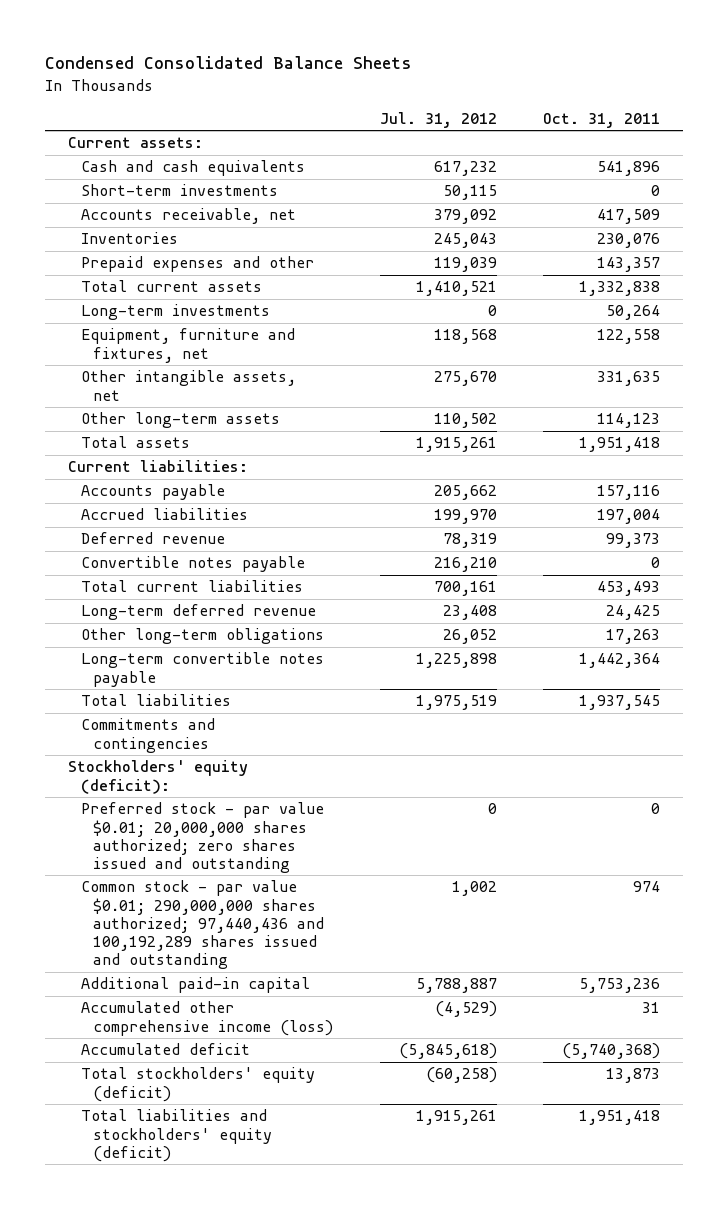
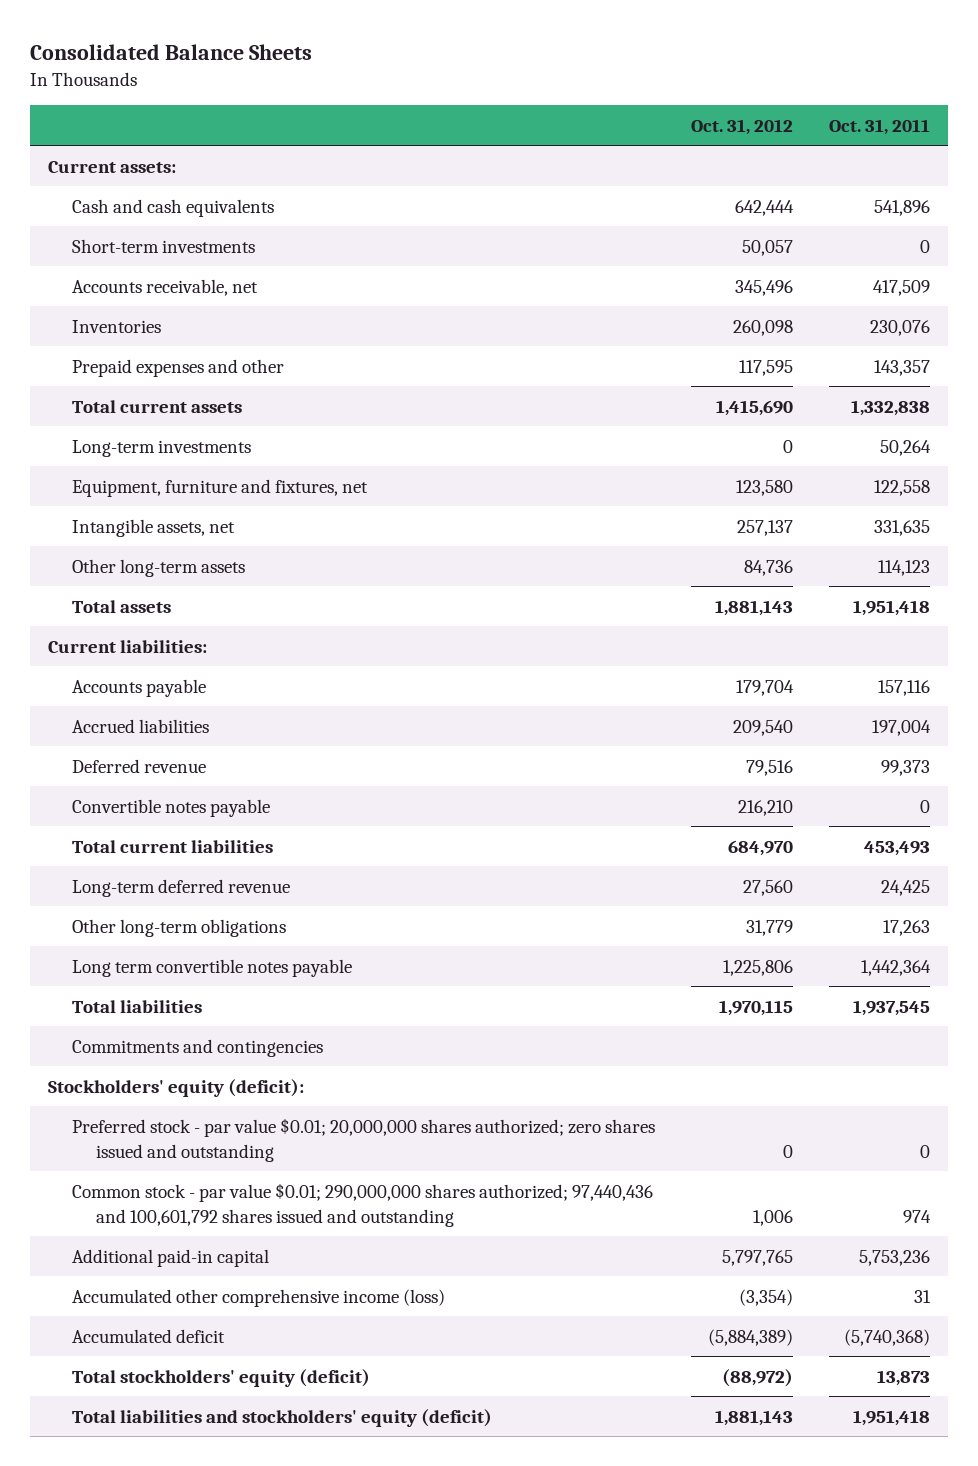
[44,56,412,70] Condensed Consolidated Balance Sheets -> [29,43,312,60] Consolidated Balance Sheets
[379,111,497,128] Jul. 31, 2012 -> none
none -> [690,118,793,135] Oct. 31, 2012
[80,370,296,401] Other intangible assets, net -> [71,518,235,537] Intangible assets, net
[80,652,324,687] Long-term convertible notes payable -> [71,958,352,977] Long term convertible notes payable
[80,880,325,970] Common stock - par value $0.01; 290,000,000 shares authorized; 97,440,436 and 100,192,289 shares issued and outstanding -> [71,1182,653,1227] Common stock - par value $0.01; 290,000,000 shares authorized; 97,440,436 and 100,601,792 shares issued and outstanding

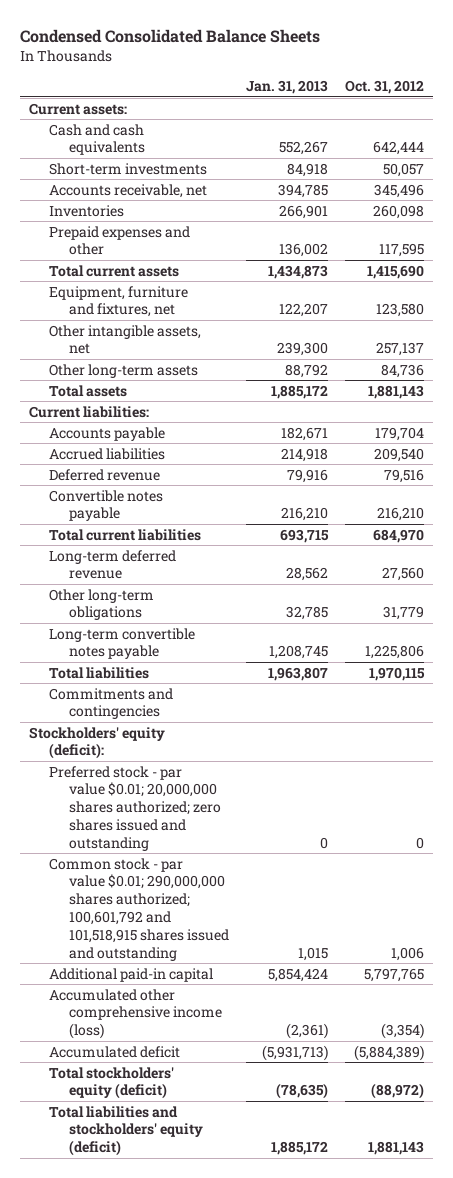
[29,43,312,60] Consolidated Balance Sheets -> [20,29,321,44] Condensed Consolidated Balance Sheets
[829,118,931,135] Oct. 31, 2011 -> none
none -> [246,79,329,94] Jan. 31, 2013
[71,439,251,457] Long-term investments -> none
[71,518,235,537] Intangible assets, net -> [48,324,201,355] Other intangible assets, net
[71,958,352,977] Long term convertible notes payable -> [48,627,195,660] Long-term convertible notes payable
[71,1182,653,1227] Common stock - par value $0.01; 290,000,000 shares authorized; 97,440,436 and 100,601,792 shares issued and outstanding -> [48,857,229,961] Common stock - par value $0.01; 290,000,000 shares authorized; 100,601,792 and 101,518,915 shares issued and outstanding

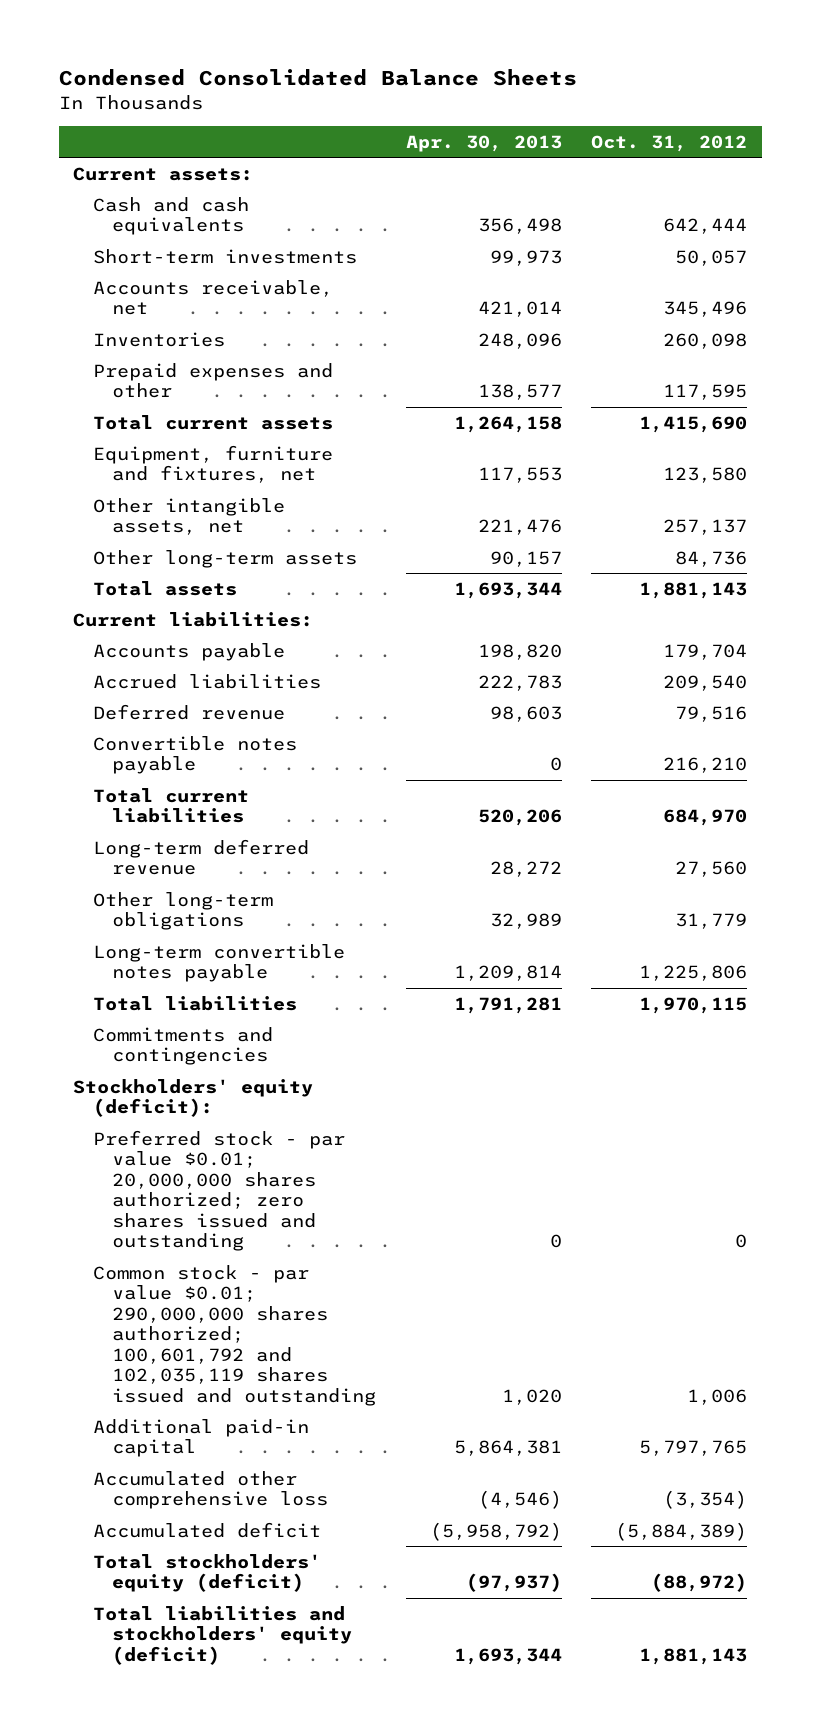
[246,79,329,94] Jan. 31, 2013 -> none
none -> [405,134,562,152] Apr. 30, 2013
[48,857,229,961] Common stock - par value $0.01; 290,000,000 shares authorized; 100,601,792 and 101,518,915 shares issued and outstanding -> [92,1264,376,1406] Common stock - par value $0.01; 290,000,000 shares authorized; 100,601,792 and 102,035,119 shares issued and outstanding
[48,988,222,1040] Accumulated other comprehensive income (loss) -> [92,1470,328,1510] Accumulated other comprehensive loss

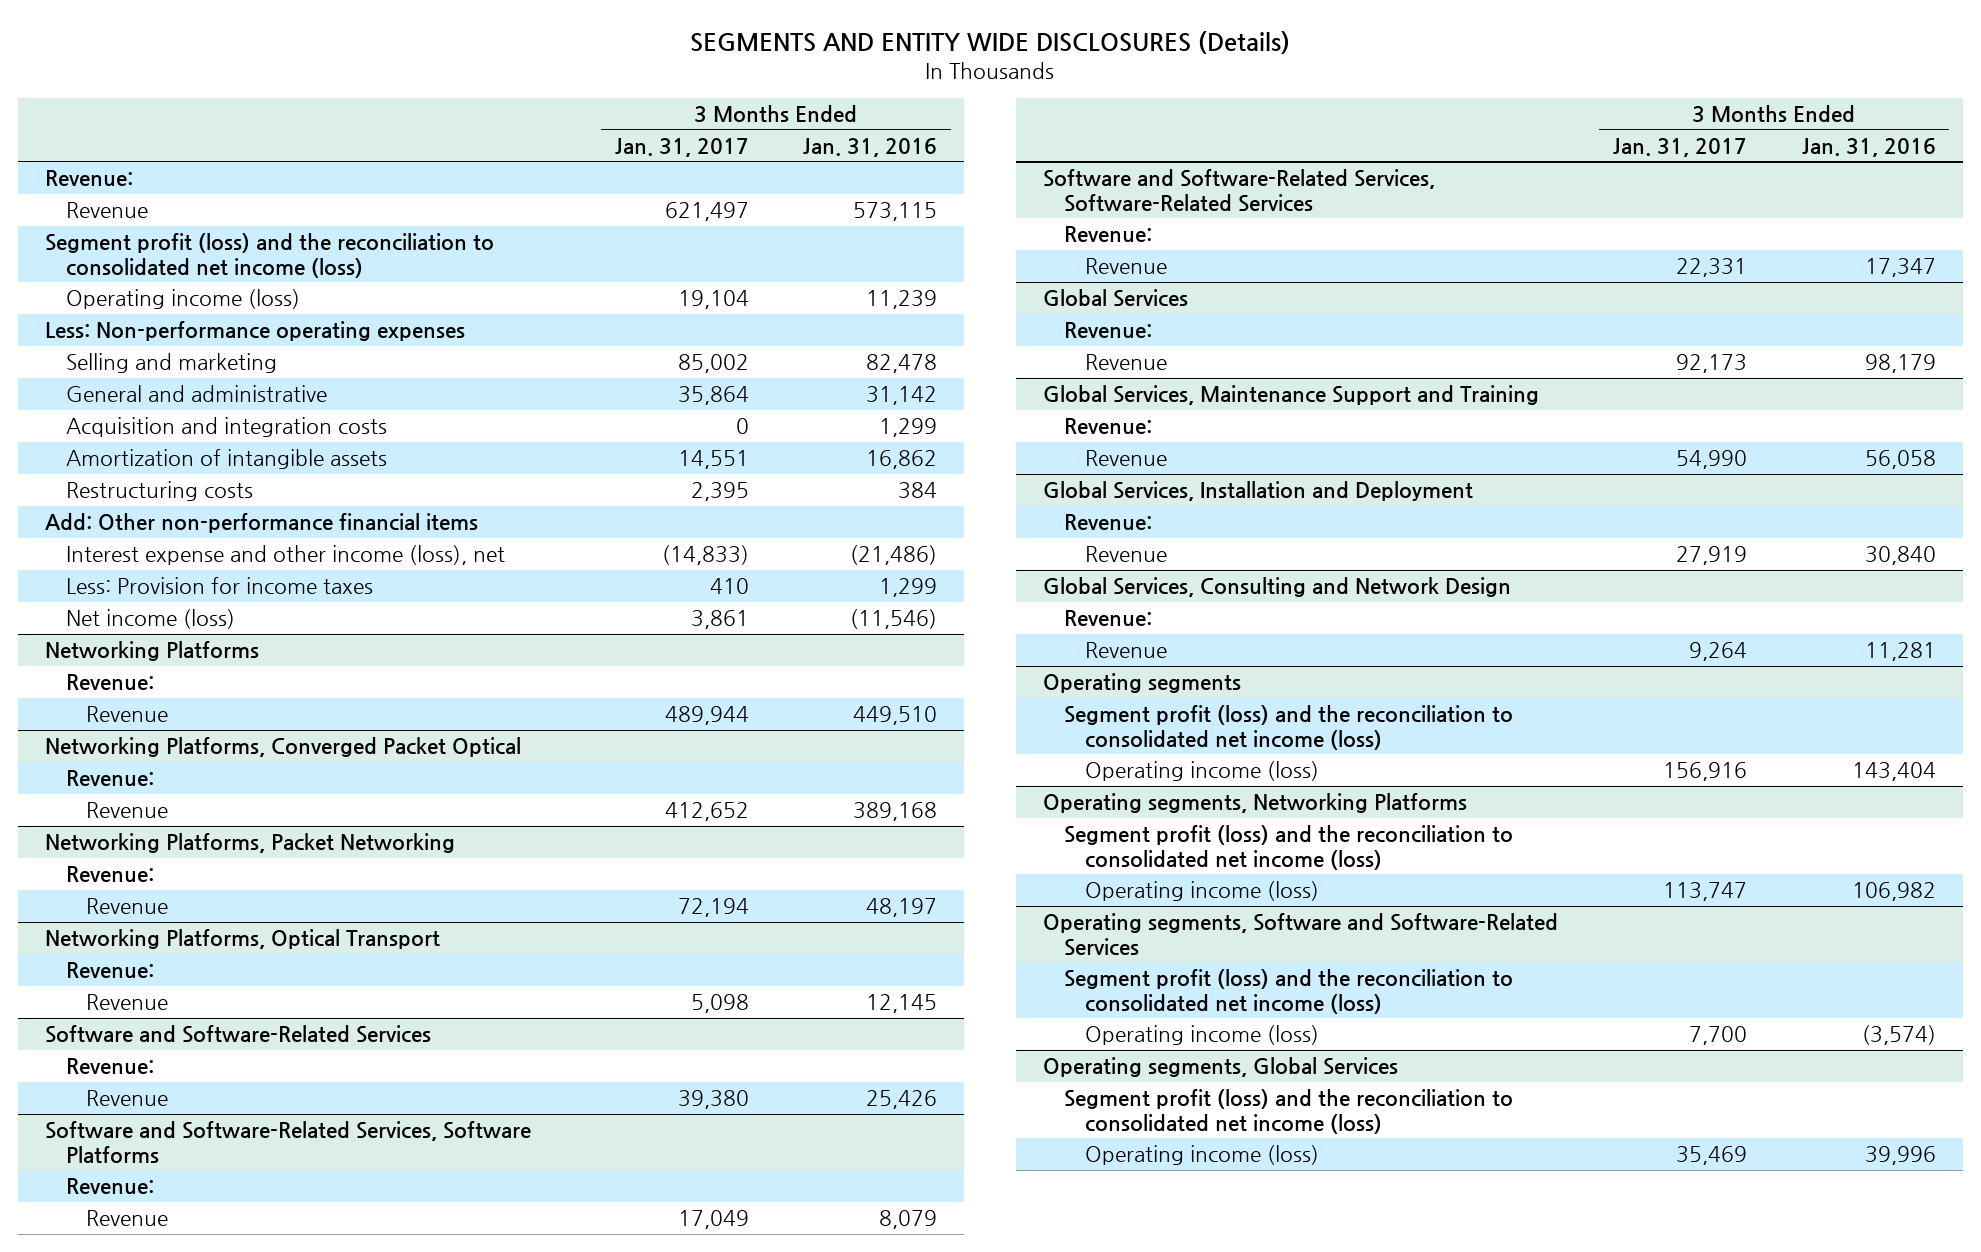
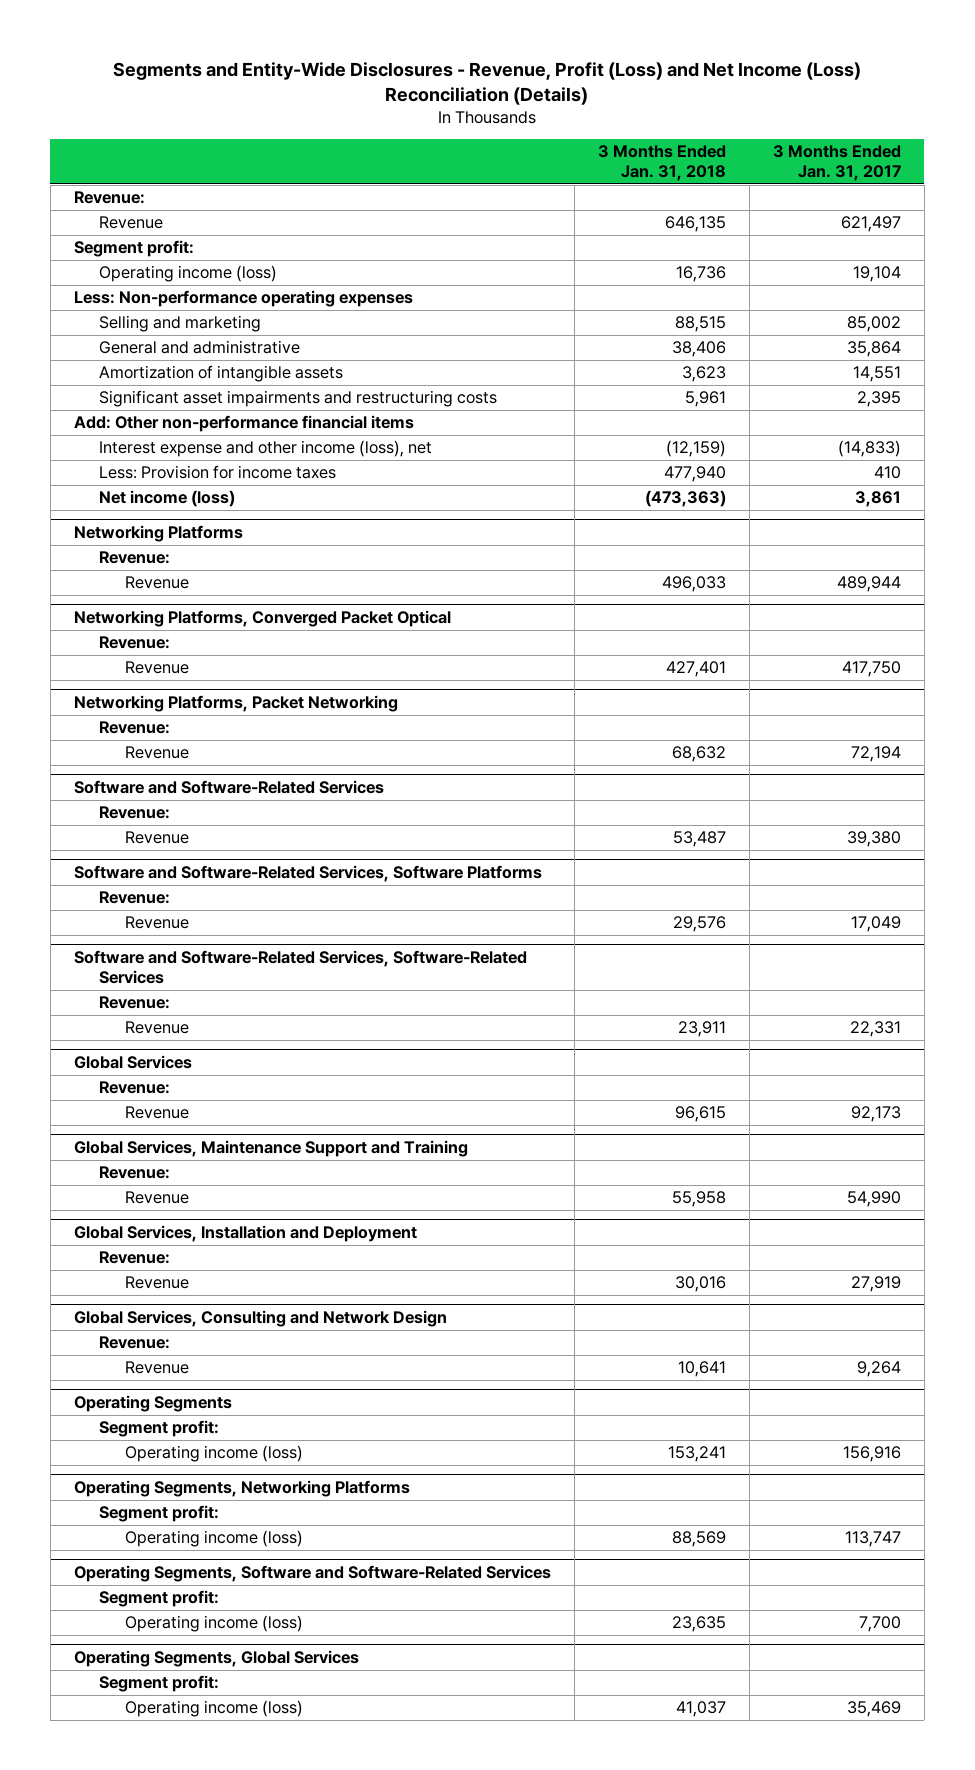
[690,30,1291,54] SEGMENTS AND ENTITY WIDE DISCLOSURES (Details) -> [113,61,862,105] Segments and Entity-Wide Disclosures - Revenue, Profit (Loss) and Net Income (Loss) Reconciliation (Details)
[803,137,938,157] Jan. 31, 2016 -> none
none -> [597,145,726,182] 3 Months Ended Jan. 31, 2018
[45,233,495,278] Segment profit (loss) and the reconciliation to consolidated net income (loss) -> [73,240,194,258] Segment profit:
[65,417,387,438] Acquisition and integration costs -> none
[65,481,253,502] Restructuring costs -> [99,390,498,408] Significant asset impairments and restructuring costs
[664,802,749,822] 412,652 -> [841,661,901,678] 417,750
[45,929,441,950] Networking Platforms, Optical Transport -> none
[65,962,154,979] Revenue: -> none
[86,994,169,1011] Revenue -> none
[1043,673,1242,694] Operating segments -> [73,1395,232,1413] Operating Segments
[1064,705,1514,750] Segment profit (loss) and the reconciliation to consolidated net income (loss) -> [99,1420,220,1438] Segment profit:
[1043,793,1468,814] Operating segments, Networking Platforms -> [73,1480,410,1498] Operating Segments, Networking Platforms
[1064,825,1514,870] Segment profit (loss) and the reconciliation to consolidated net income (loss) -> [99,1505,220,1523] Segment profit:
[1043,913,1559,956] Operating segments, Software and Software-Related Services -> [73,1565,551,1583] Operating Segments, Software and Software-Related Services
[1064,969,1514,1014] Segment profit (loss) and the reconciliation to consolidated net income (loss) -> [99,1590,220,1608] Segment profit:
[1043,1057,1399,1078] Operating segments, Global Services -> [73,1650,359,1668] Operating Segments, Global Services
[1064,1089,1514,1134] Segment profit (loss) and the reconciliation to consolidated net income (loss) -> [99,1675,220,1693] Segment profit:

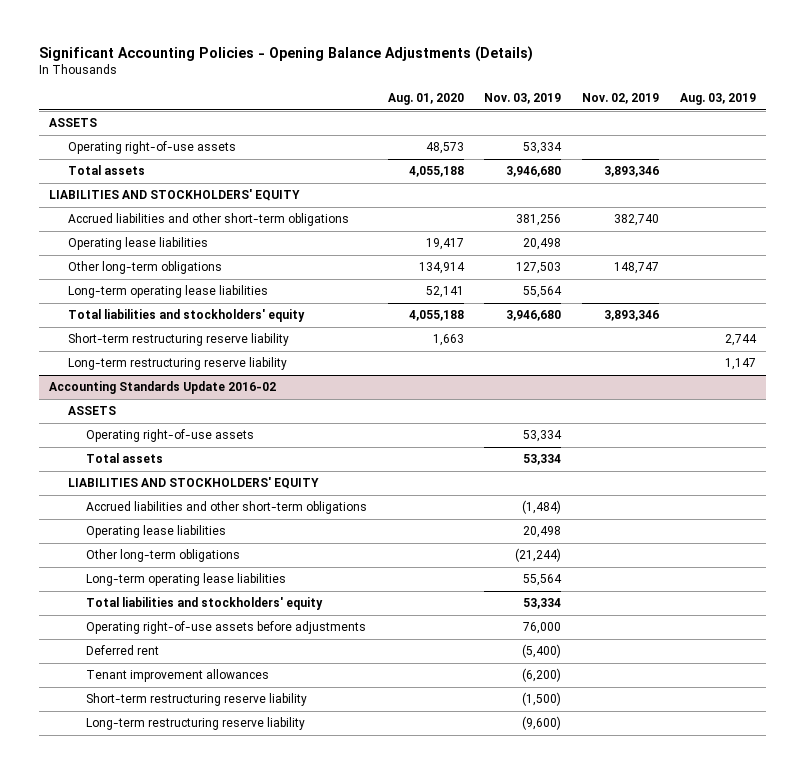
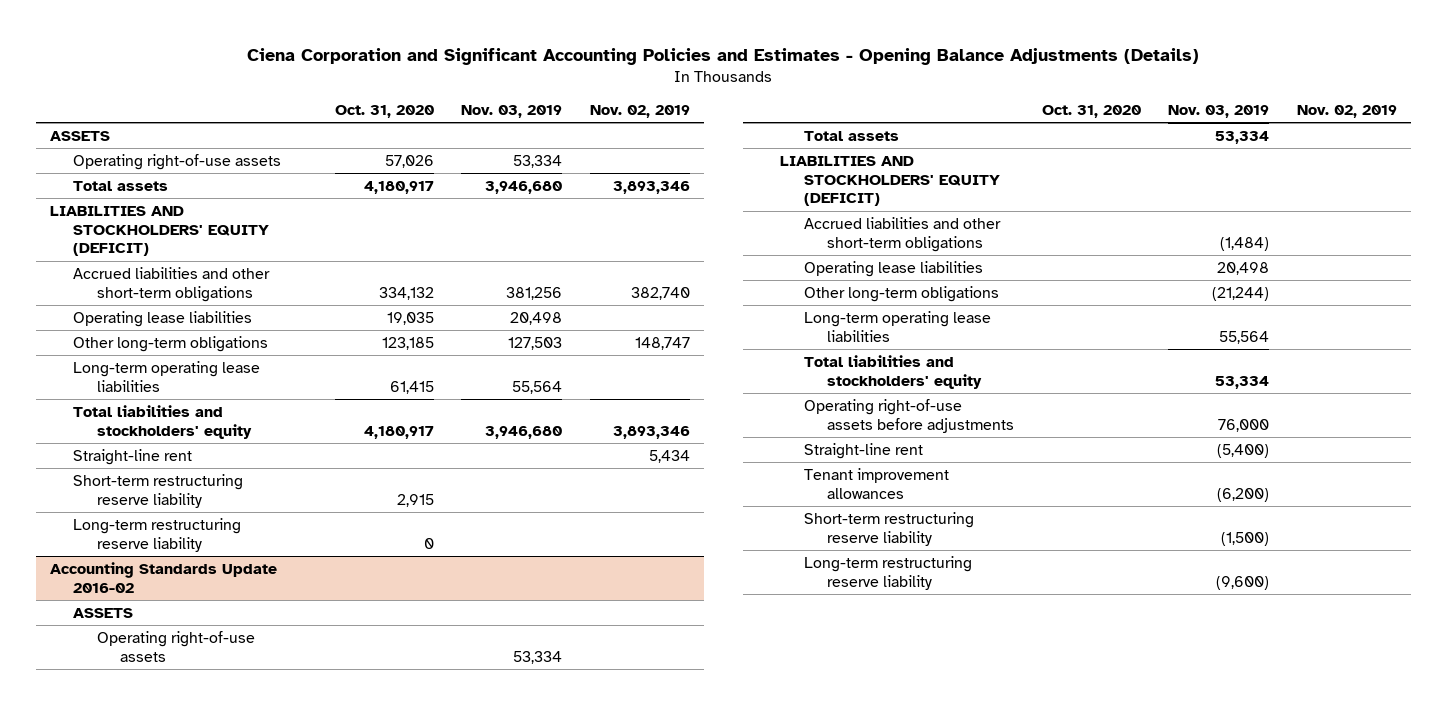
[38,45,533,62] Significant Accounting Policies - Opening Balance Adjustments (Details) -> [247,47,1200,65] Ciena Corporation and Significant Accounting Policies and Estimates - Opening Balance Adjustments (Details)
[387,93,464,106] Aug. 01, 2020 -> none
[679,93,756,106] Aug. 03, 2019 -> none
none -> [334,105,434,119] Oct. 31, 2020
[49,189,301,202] LIABILITIES AND STOCKHOLDERS' EQUITY -> [50,205,270,257] LIABILITIES AND STOCKHOLDERS' EQUITY (DEFICIT)
none -> [73,448,193,465] Straight-line rent
[67,477,319,490] LIABILITIES AND STOCKHOLDERS' EQUITY -> [780,155,1000,207] LIABILITIES AND STOCKHOLDERS' EQUITY (DEFICIT)
[86,645,160,656] Deferred rent -> [803,442,923,459] Straight-line rent

